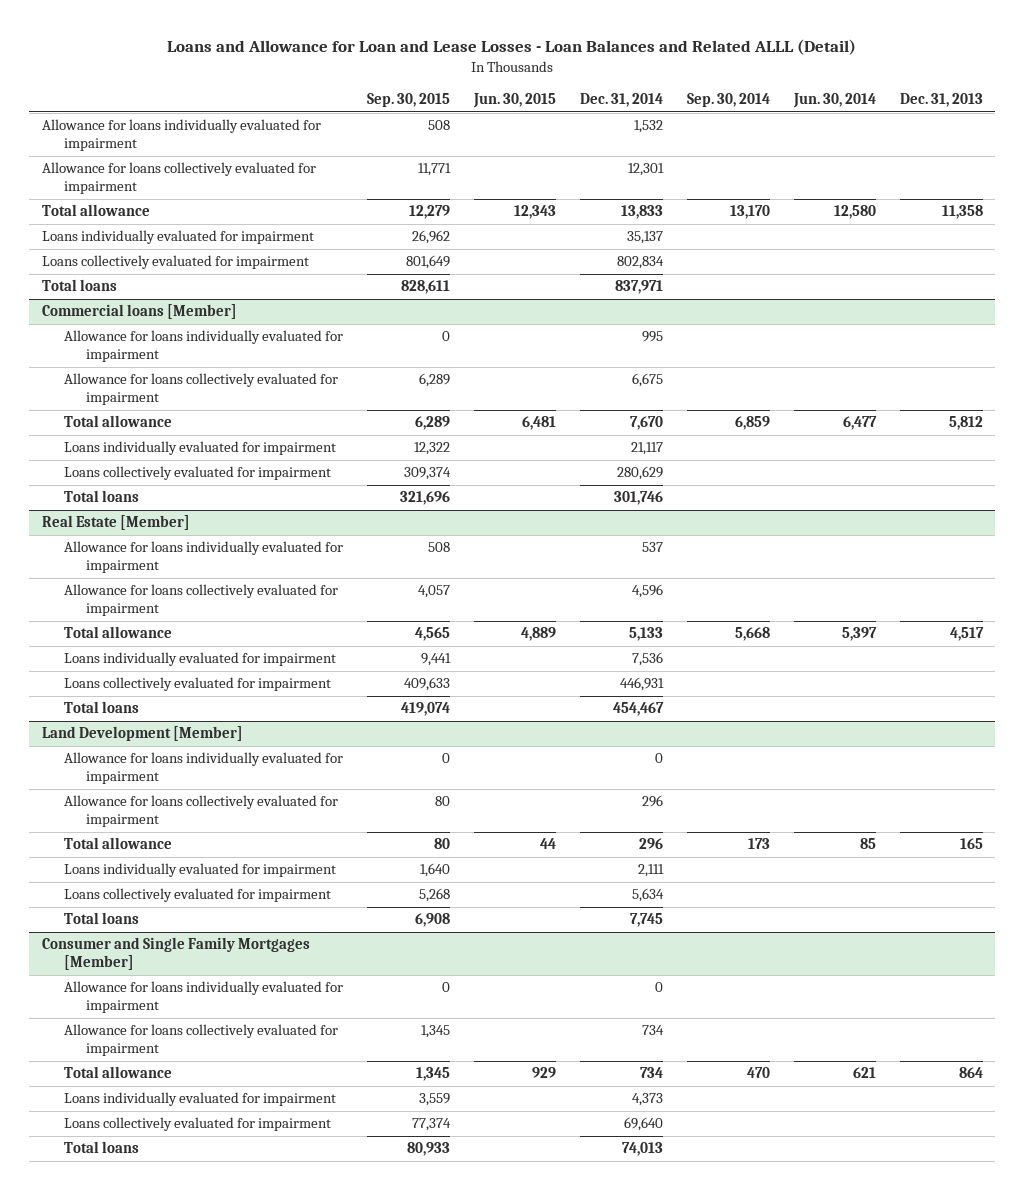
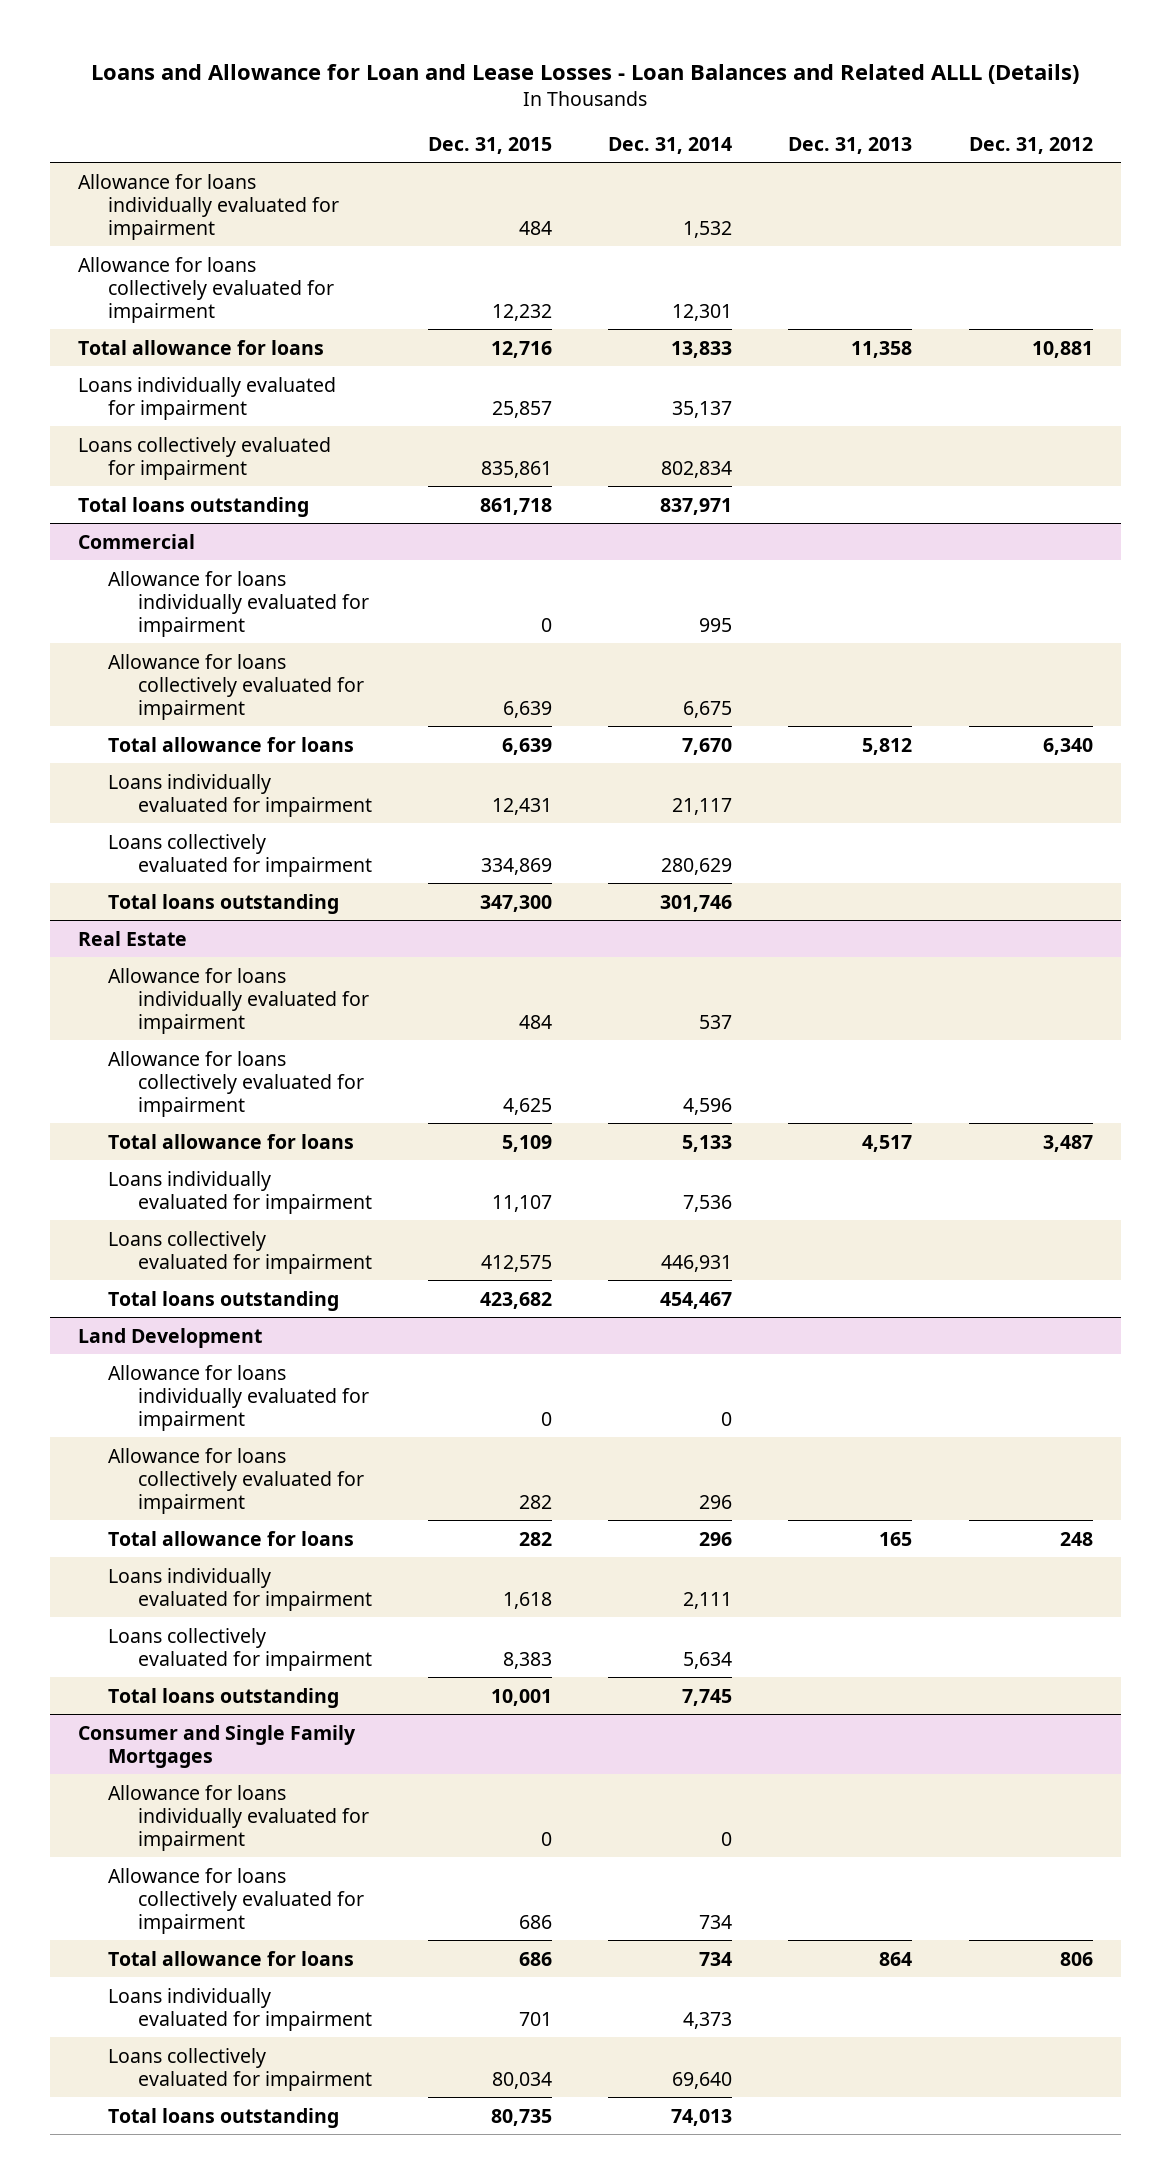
[167,39,857,56] Loans and Allowance for Loan and Lease Losses - Loan Balances and Related ALLL (Detail) -> [91,63,1080,84] Loans and Allowance for Loan and Lease Losses - Loan Balances and Related ALLL (Details)
[366,93,450,108] Sep. 30, 2015 -> none
[472,93,556,109] Jun. 30, 2015 -> none
[687,93,771,108] Sep. 30, 2014 -> none
[793,93,877,109] Jun. 30, 2014 -> none
none -> [428,136,553,154] Dec. 31, 2015
none -> [968,136,1093,154] Dec. 31, 2012
[41,204,150,217] Total allowance -> [77,339,324,355] Total allowance for loans
[41,279,117,292] Total loans -> [77,496,309,517] Total loans outstanding
[41,304,237,320] Commercial loans [Member] -> [77,533,195,549] Commercial
[63,415,172,428] Total allowance -> [107,736,354,752] Total allowance for loans
[63,490,139,503] Total loans -> [107,893,339,914] Total loans outstanding
[41,515,190,531] Real Estate [Member] -> [77,930,187,946] Real Estate
[63,626,172,639] Total allowance -> [107,1133,354,1149] Total allowance for loans
[63,701,139,714] Total loans -> [107,1290,339,1311] Total loans outstanding
[41,726,243,742] Land Development [Member] -> [77,1327,262,1348] Land Development
[63,837,172,850] Total allowance -> [107,1530,354,1546] Total allowance for loans
[63,912,139,925] Total loans -> [107,1687,339,1708] Total loans outstanding
[41,937,310,971] Consumer and Single Family Mortgages [Member] -> [77,1724,356,1768] Consumer and Single Family Mortgages
[63,1066,172,1079] Total allowance -> [107,1950,354,1966] Total allowance for loans
[63,1141,139,1154] Total loans -> [107,2107,339,2128] Total loans outstanding

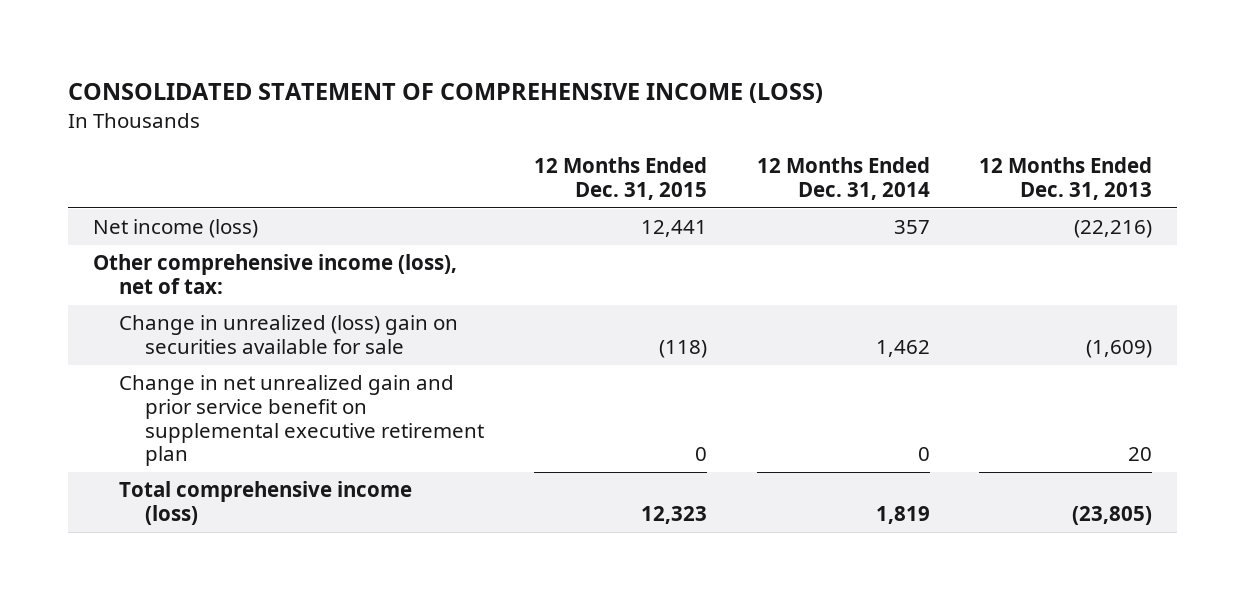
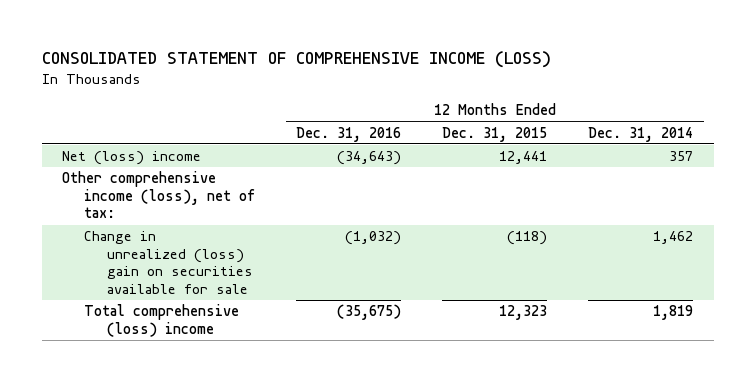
[979,157,1153,201] 12 Months Ended Dec. 31, 2013 -> none
none -> [296,126,402,142] Dec. 31, 2016
[92,219,258,239] Net income (loss) -> [62,151,202,166] Net (loss) income
[119,375,485,467] Change in net unrealized gain and prior service benefit on supplemental executive retirement plan -> none
[119,481,413,526] Total comprehensive income (loss) -> [84,304,240,337] Total comprehensive (loss) income

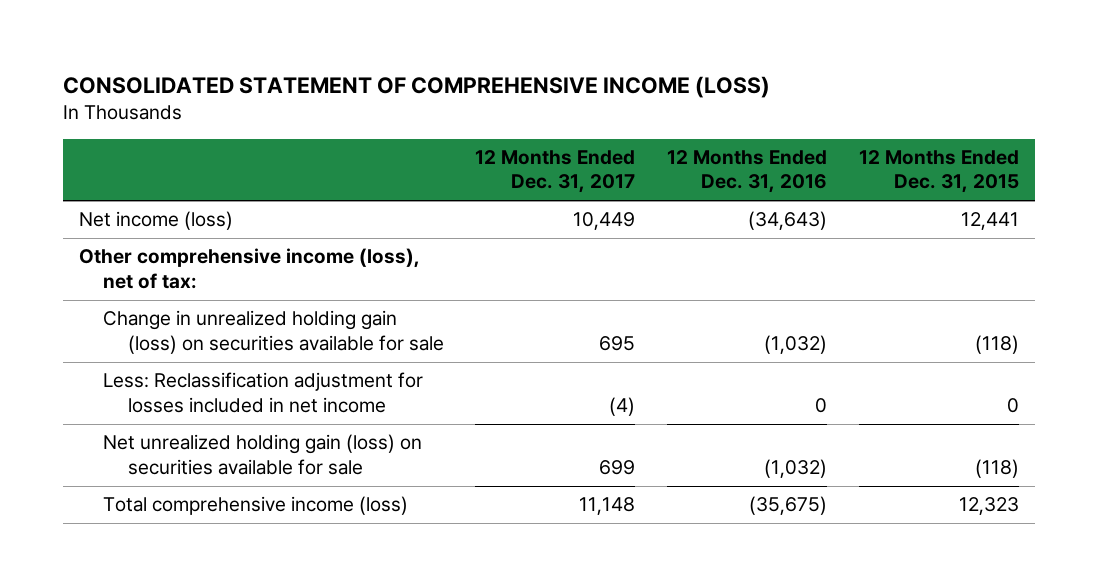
[588,126,694,142] Dec. 31, 2014 -> none
none -> [475,150,636,194] 12 Months Ended Dec. 31, 2017
[62,151,202,166] Net (loss) income -> [79,211,234,231] Net income (loss)
[84,231,253,295] Change in unrealized (loss) gain on securities available for sale -> [103,310,444,354] Change in unrealized holding gain (loss) on securities available for sale
none -> [103,372,424,413] Less: Reclassification adjustment for losses included in net income
none -> [103,434,423,475] Net unrealized holding gain (loss) on securities available for sale
[84,304,240,337] Total comprehensive (loss) income -> [103,496,409,516] Total comprehensive income (loss)

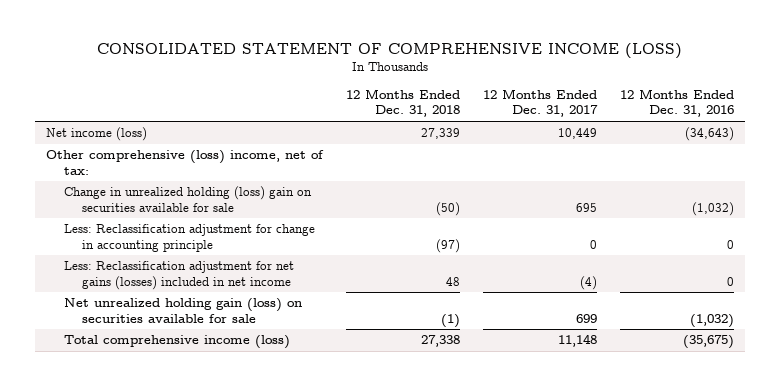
[859,150,1020,194] 12 Months Ended Dec. 31, 2015 -> none
none -> [346,89,461,118] 12 Months Ended Dec. 31, 2018
[79,248,421,289] Other comprehensive income (loss), net of tax: -> [46,150,325,175] Other comprehensive (loss) income, net of tax:
[103,310,444,354] Change in unrealized holding gain (loss) on securities available for sale -> [64,186,313,212] Change in unrealized holding (loss) gain on securities available for sale
none -> [64,224,316,252] Less: Reclassification adjustment for change in accounting principle
[103,372,424,413] Less: Reclassification adjustment for losses included in net income -> [64,261,295,290] Less: Reclassification adjustment for net gains (losses) included in net income

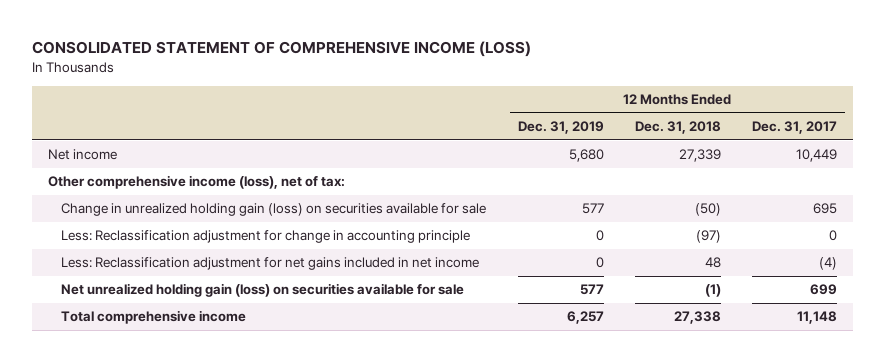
[619,89,734,118] 12 Months Ended Dec. 31, 2016 -> none
none -> [517,120,604,134] Dec. 31, 2019
[46,127,148,142] Net income (loss) -> [47,149,117,161] Net income
[46,150,325,175] Other comprehensive (loss) income, net of tax: -> [47,175,345,190] Other comprehensive income (loss), net of tax:
[64,186,313,212] Change in unrealized holding (loss) gain on securities available for sale -> [61,203,487,217] Change in unrealized holding gain (loss) on securities available for sale
[64,261,295,290] Less: Reclassification adjustment for net gains (losses) included in net income -> [61,257,480,271] Less: Reclassification adjustment for net gains included in net income
[64,335,291,350] Total comprehensive income (loss) -> [61,310,247,325] Total comprehensive income

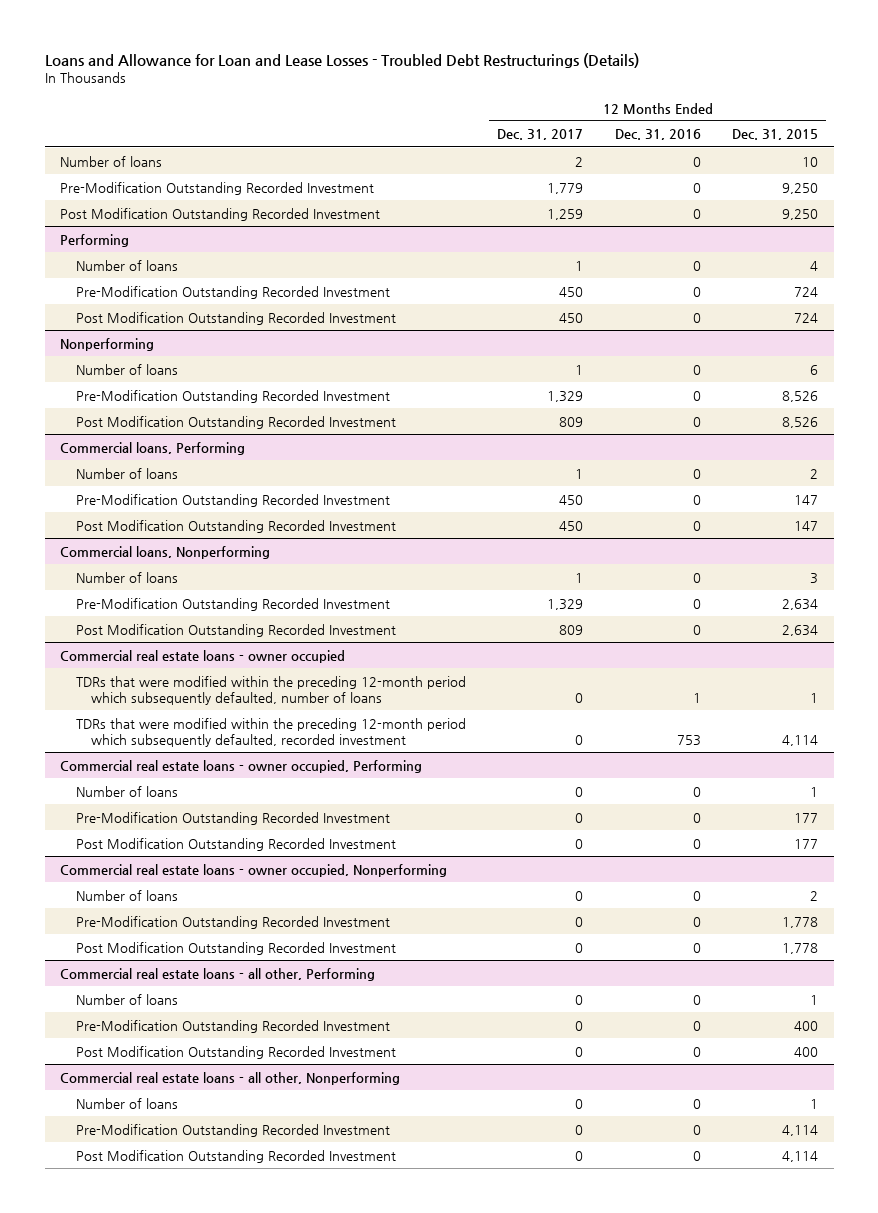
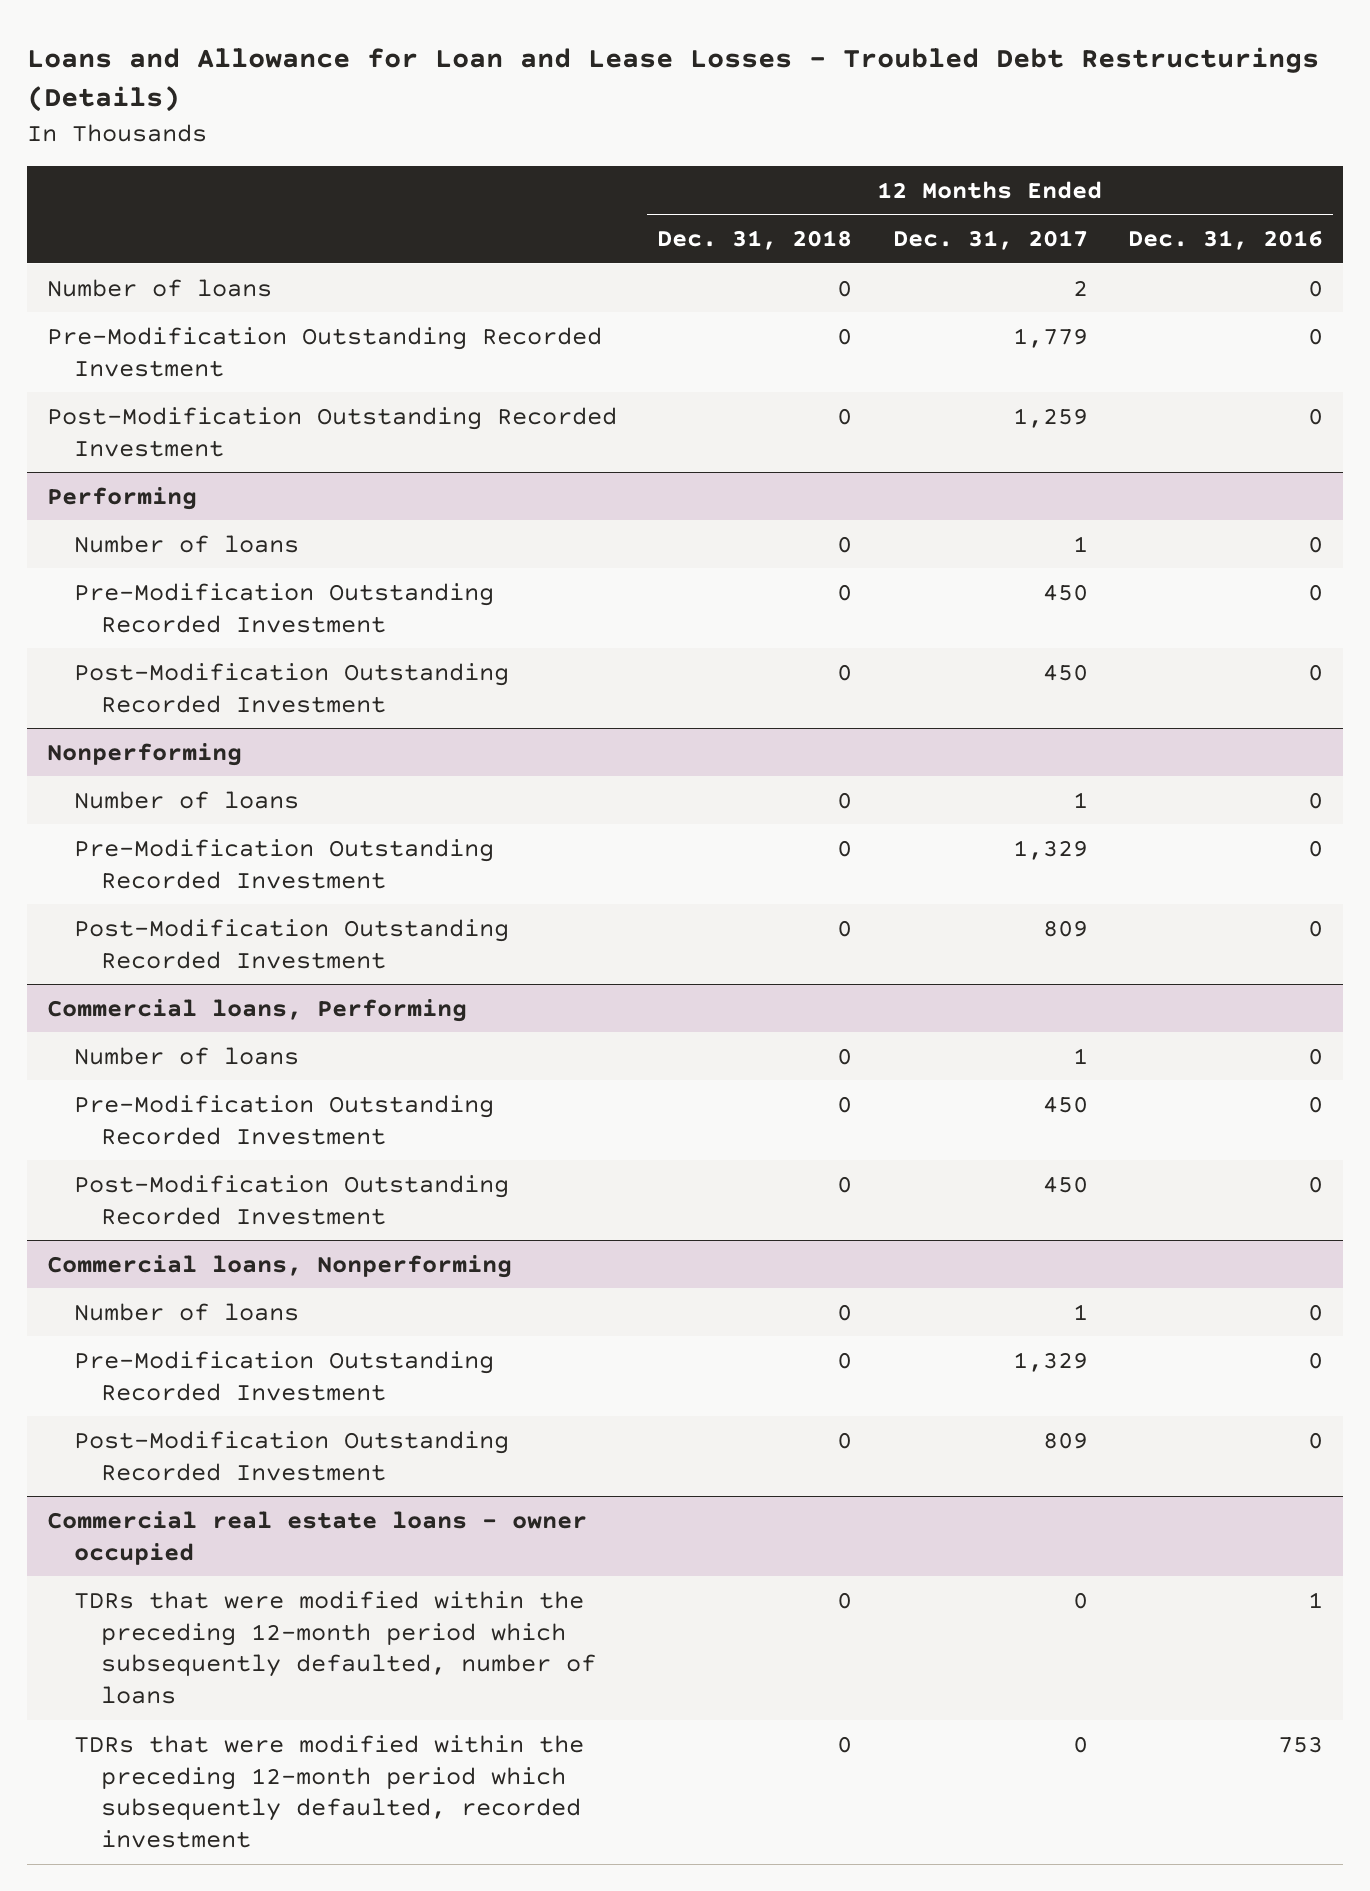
[732,129,819,141] Dec. 31, 2015 -> none
none -> [657,230,853,251] Dec. 31, 2018
[60,207,381,221] Post Modification Outstanding Recorded Investment -> [47,406,618,457] Post-Modification Outstanding Recorded Investment
[75,311,396,325] Post Modification Outstanding Recorded Investment -> [74,662,510,713] Post-Modification Outstanding Recorded Investment
[75,415,396,429] Post Modification Outstanding Recorded Investment -> [74,918,510,969] Post-Modification Outstanding Recorded Investment
[75,519,396,533] Post Modification Outstanding Recorded Investment -> [74,1174,510,1225] Post-Modification Outstanding Recorded Investment
[75,623,396,637] Post Modification Outstanding Recorded Investment -> [74,1430,510,1481] Post-Modification Outstanding Recorded Investment
[60,759,423,773] Commercial real estate loans - owner occupied, Performing -> none
[75,785,178,797] Number of loans -> none
[75,811,390,825] Pre-Modification Outstanding Recorded Investment -> none
[75,837,396,851] Post Modification Outstanding Recorded Investment -> none
[60,863,448,877] Commercial real estate loans - owner occupied, Nonperforming -> none
[75,889,178,901] Number of loans -> none
[75,915,390,929] Pre-Modification Outstanding Recorded Investment -> none
[75,941,396,955] Post Modification Outstanding Recorded Investment -> none
[60,967,376,981] Commercial real estate loans - all other, Performing -> none
[75,993,178,1005] Number of loans -> none
[75,1019,390,1033] Pre-Modification Outstanding Recorded Investment -> none
[75,1045,396,1059] Post Modification Outstanding Recorded Investment -> none
[60,1071,401,1085] Commercial real estate loans - all other, Nonperforming -> none
[75,1097,178,1109] Number of loans -> none
[75,1123,390,1137] Pre-Modification Outstanding Recorded Investment -> none
[75,1149,396,1163] Post Modification Outstanding Recorded Investment -> none

